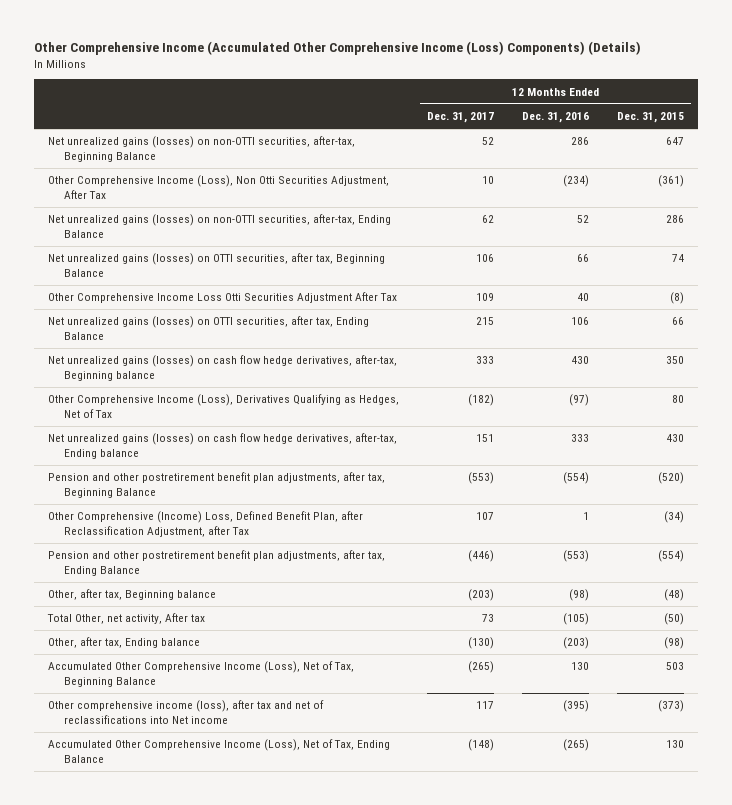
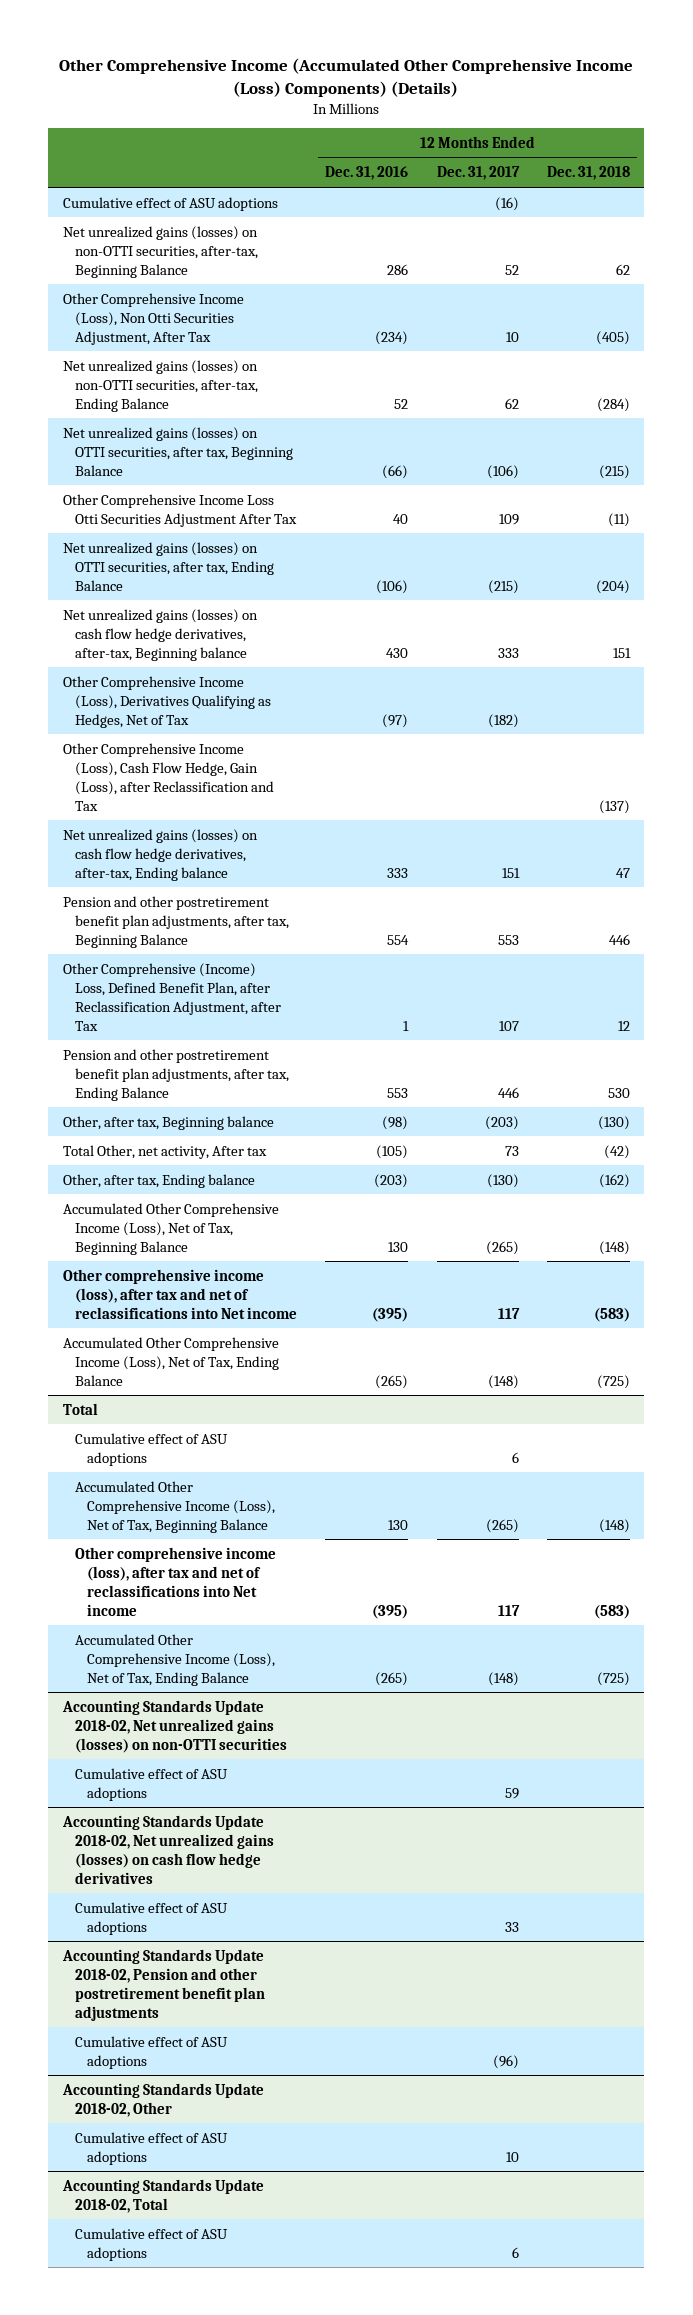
[617,112,685,124] Dec. 31, 2015 -> none
none -> [546,166,630,181] Dec. 31, 2018
none -> [62,196,278,211] Cumulative effect of ASU adoptions
[475,254,494,263] 106 -> [486,464,519,479] (106)
[577,254,590,263] 66 -> [382,464,409,479] (66)
[475,317,494,326] 215 -> [487,579,519,594] (215)
[571,317,590,326] 106 -> [376,579,409,594] (106)
none -> [62,742,274,811] Other Comprehensive Income (Loss), Cash Flow Hedge, Gain (Loss), after Reclassification and Tax
[467,472,494,485] (553) -> [497,934,519,945] 553
[563,472,590,485] (554) -> [387,934,410,945] 554
[467,550,494,563] (446) -> [497,1086,519,1098] 446
[563,550,590,563] (553) -> [387,1087,409,1098] 553
none -> [62,1402,98,1415] Total
none -> [74,1432,228,1466] Cumulative effect of ASU adoptions
none -> [74,1480,275,1533] Accumulated Other Comprehensive Income (Loss), Net of Tax, Beginning Balance
none -> [74,1546,276,1616] Other comprehensive income (loss), after tax and net of reclassifications into Net income
none -> [74,1633,275,1686] Accumulated Other Comprehensive Income (Loss), Net of Tax, Ending Balance
none -> [61,1699,287,1753] Accounting Standards Update 2018-02, Net unrealized gains (losses) on non-OTTI securities
none -> [74,1767,228,1801] Cumulative effect of ASU adoptions
none -> [61,1814,274,1884] Accounting Standards Update 2018-02, Net unrealized gains (losses) on cash flow hedge derivatives
none -> [74,1901,228,1935] Cumulative effect of ASU adoptions
none -> [61,1948,265,2021] Accounting Standards Update 2018-02, Pension and other postretirement benefit plan adjustments
none -> [74,2035,228,2069] Cumulative effect of ASU adoptions
none -> [61,2082,264,2117] Accounting Standards Update 2018-02, Other
none -> [74,2131,228,2165] Cumulative effect of ASU adoptions
none -> [61,2178,264,2213] Accounting Standards Update 2018-02, Total
none -> [74,2227,228,2261] Cumulative effect of ASU adoptions

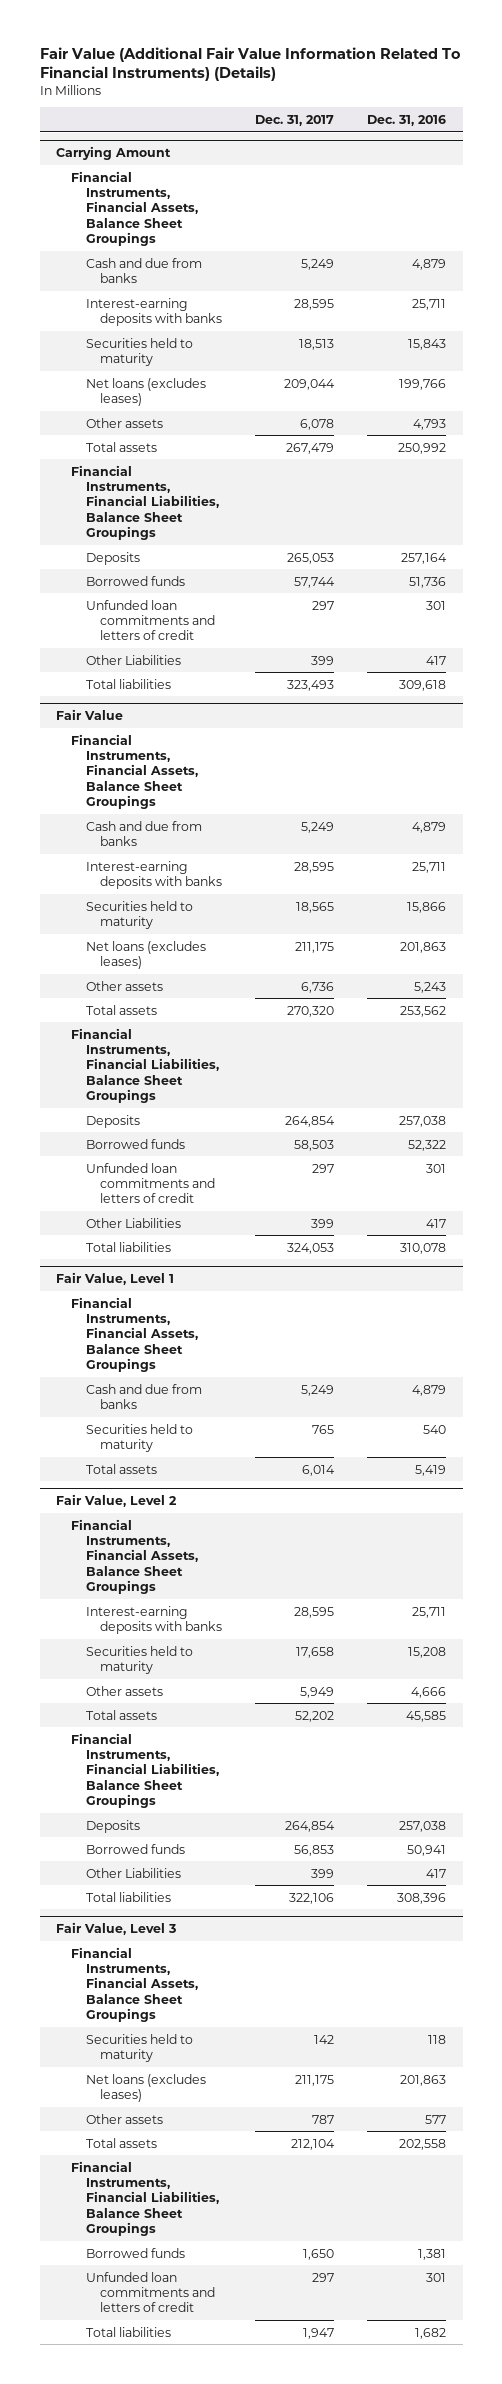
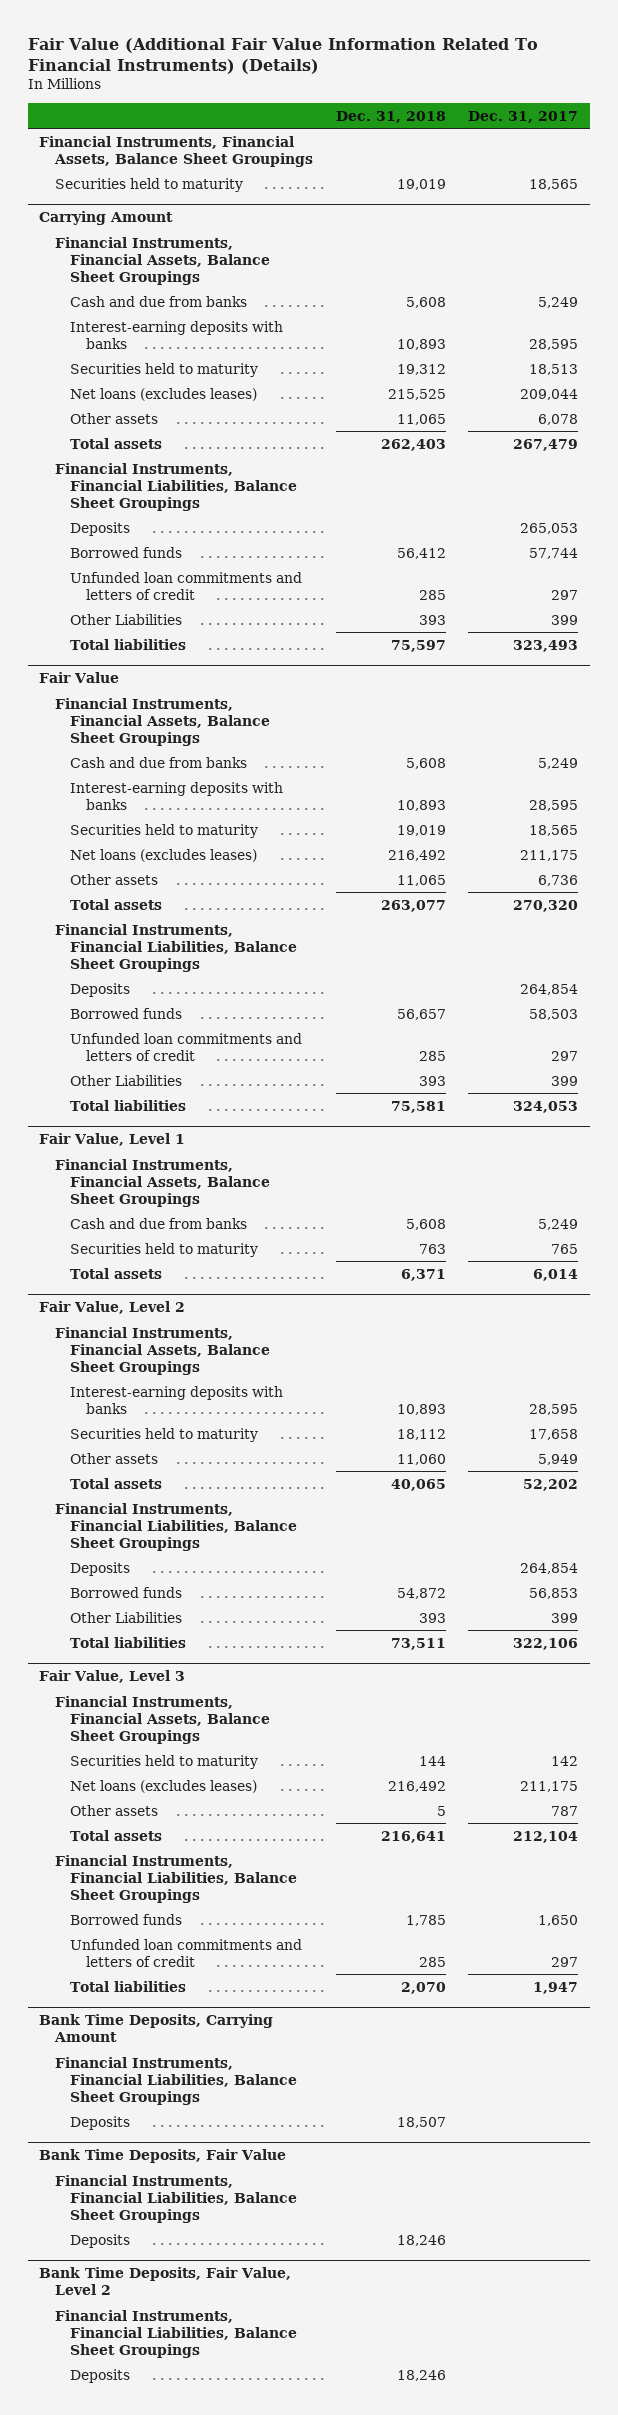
[367,114,447,126] Dec. 31, 2016 -> none
none -> [335,110,446,123] Dec. 31, 2018
none -> [39,135,313,167] Financial Instruments, Financial Assets, Balance Sheet Groupings
none -> [54,177,243,192] Securities held to maturity
none -> [39,2014,274,2043] Bank Time Deposits, Carrying Amount
none -> [54,2056,298,2105] Financial Instruments, Financial Liabilities, Balance Sheet Groupings
none -> [70,2115,131,2130] Deposits
none -> [39,2149,287,2164] Bank Time Deposits, Fair Value
none -> [54,2174,298,2223] Financial Instruments, Financial Liabilities, Balance Sheet Groupings
none -> [70,2233,131,2248] Deposits
none -> [39,2267,292,2296] Bank Time Deposits, Fair Value, Level 2
none -> [54,2309,298,2358] Financial Instruments, Financial Liabilities, Balance Sheet Groupings
none -> [70,2368,131,2383] Deposits

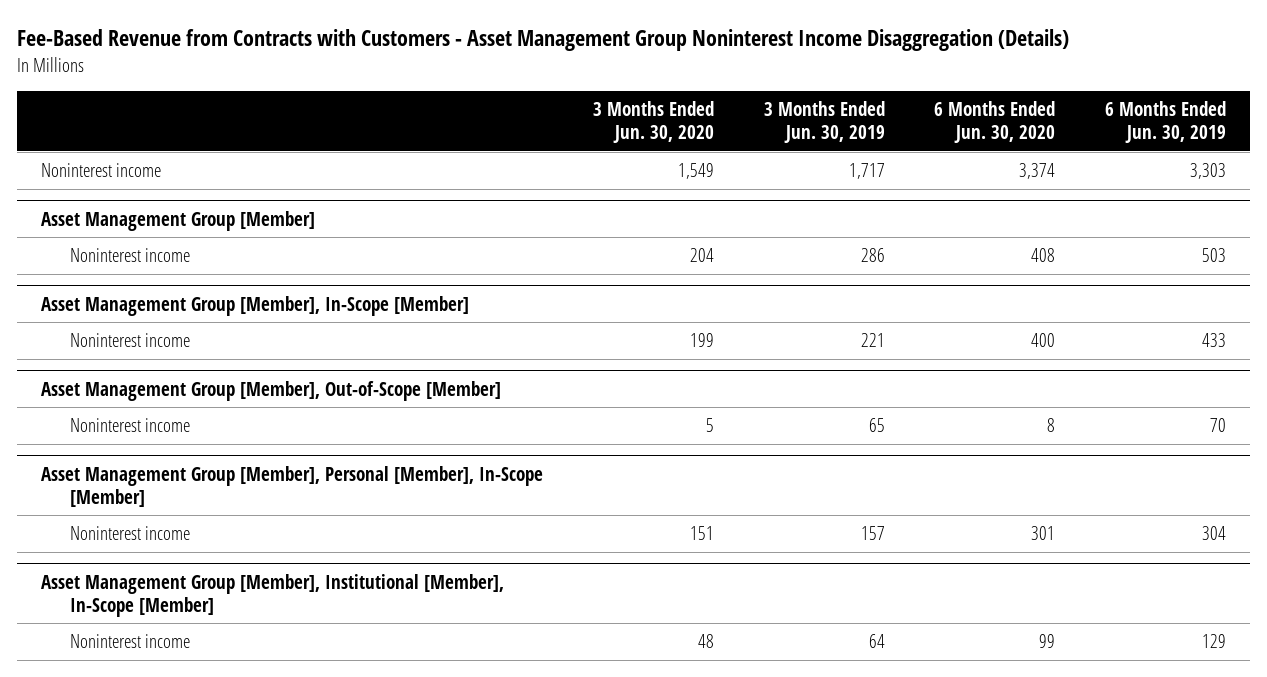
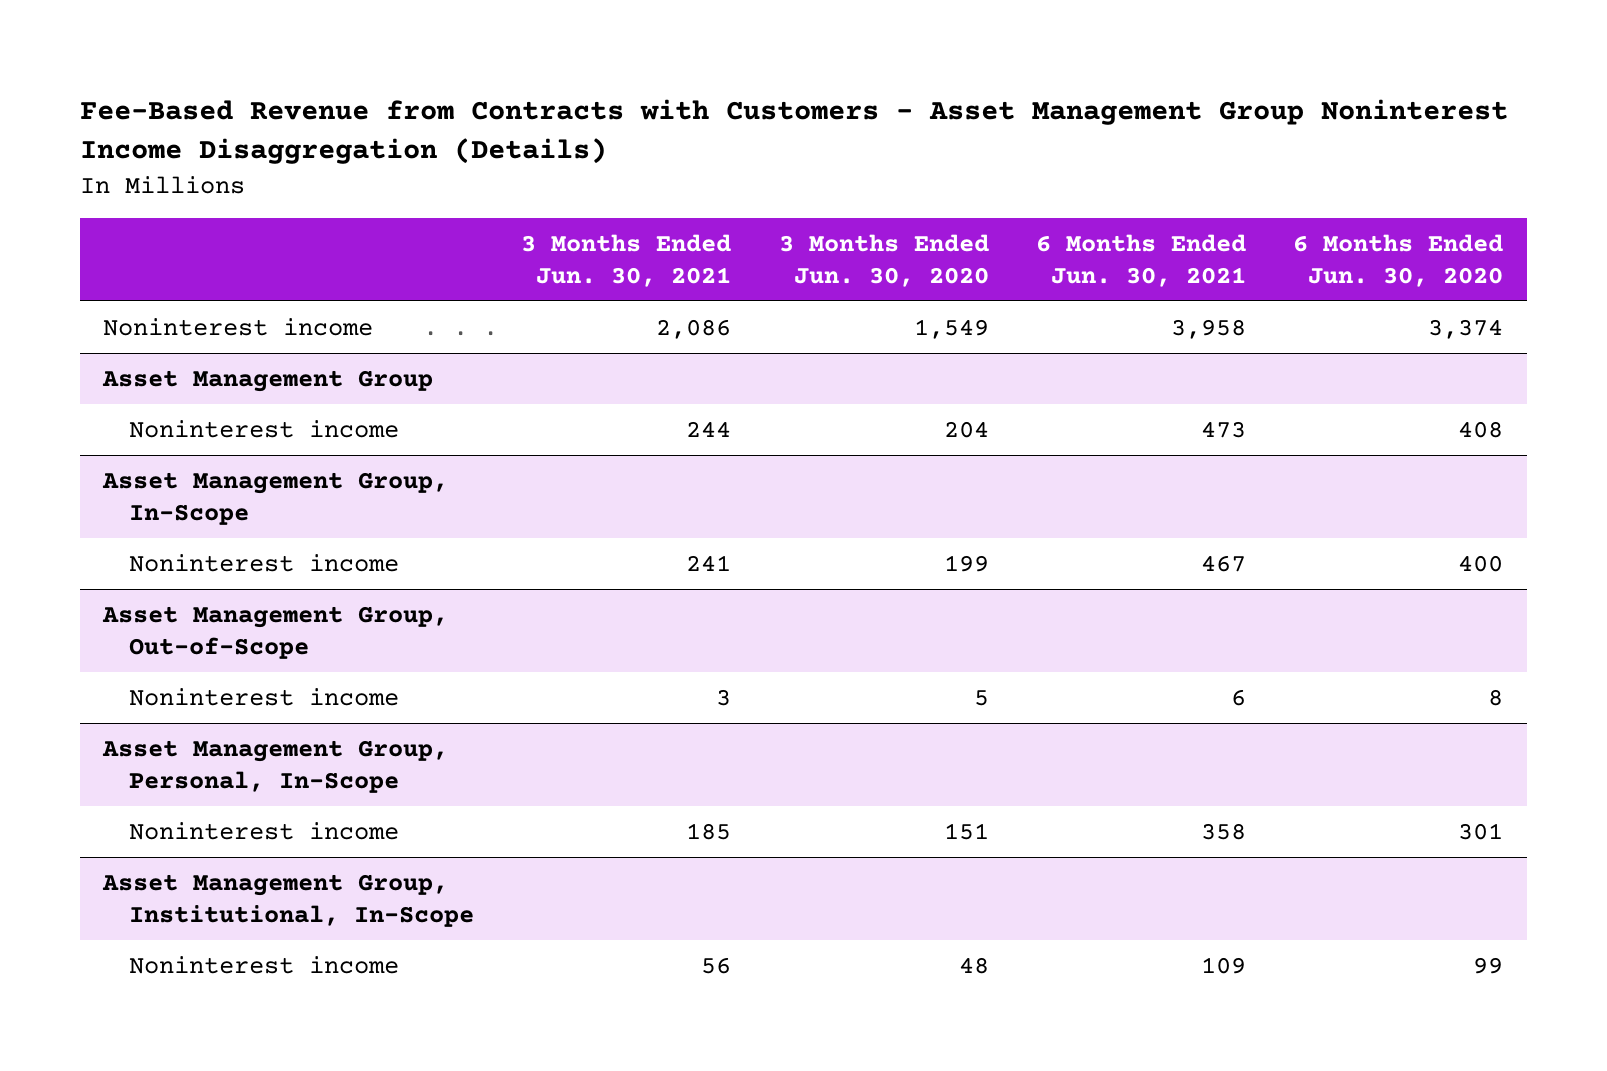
[763,101,885,144] 3 Months Ended Jun. 30, 2019 -> none
[1104,101,1226,144] 6 Months Ended Jun. 30, 2019 -> none
none -> [521,233,732,287] 3 Months Ended Jun. 30, 2021
none -> [1036,233,1247,287] 6 Months Ended Jun. 30, 2021
[41,210,316,231] Asset Management Group [Member] -> [102,369,434,392] Asset Management Group
[41,295,470,316] Asset Management Group [Member], In-Scope [Member] -> [102,471,449,525] Asset Management Group, In-Scope
[41,380,502,401] Asset Management Group [Member], Out-of-Scope [Member] -> [102,605,449,659] Asset Management Group, Out-of-Scope
[41,465,544,507] Asset Management Group [Member], Personal [Member], In-Scope [Member] -> [102,739,449,793] Asset Management Group, Personal, In-Scope
[41,573,505,617] Asset Management Group [Member], Institutional [Member], In-Scope [Member] -> [102,873,475,927] Asset Management Group, Institutional, In-Scope

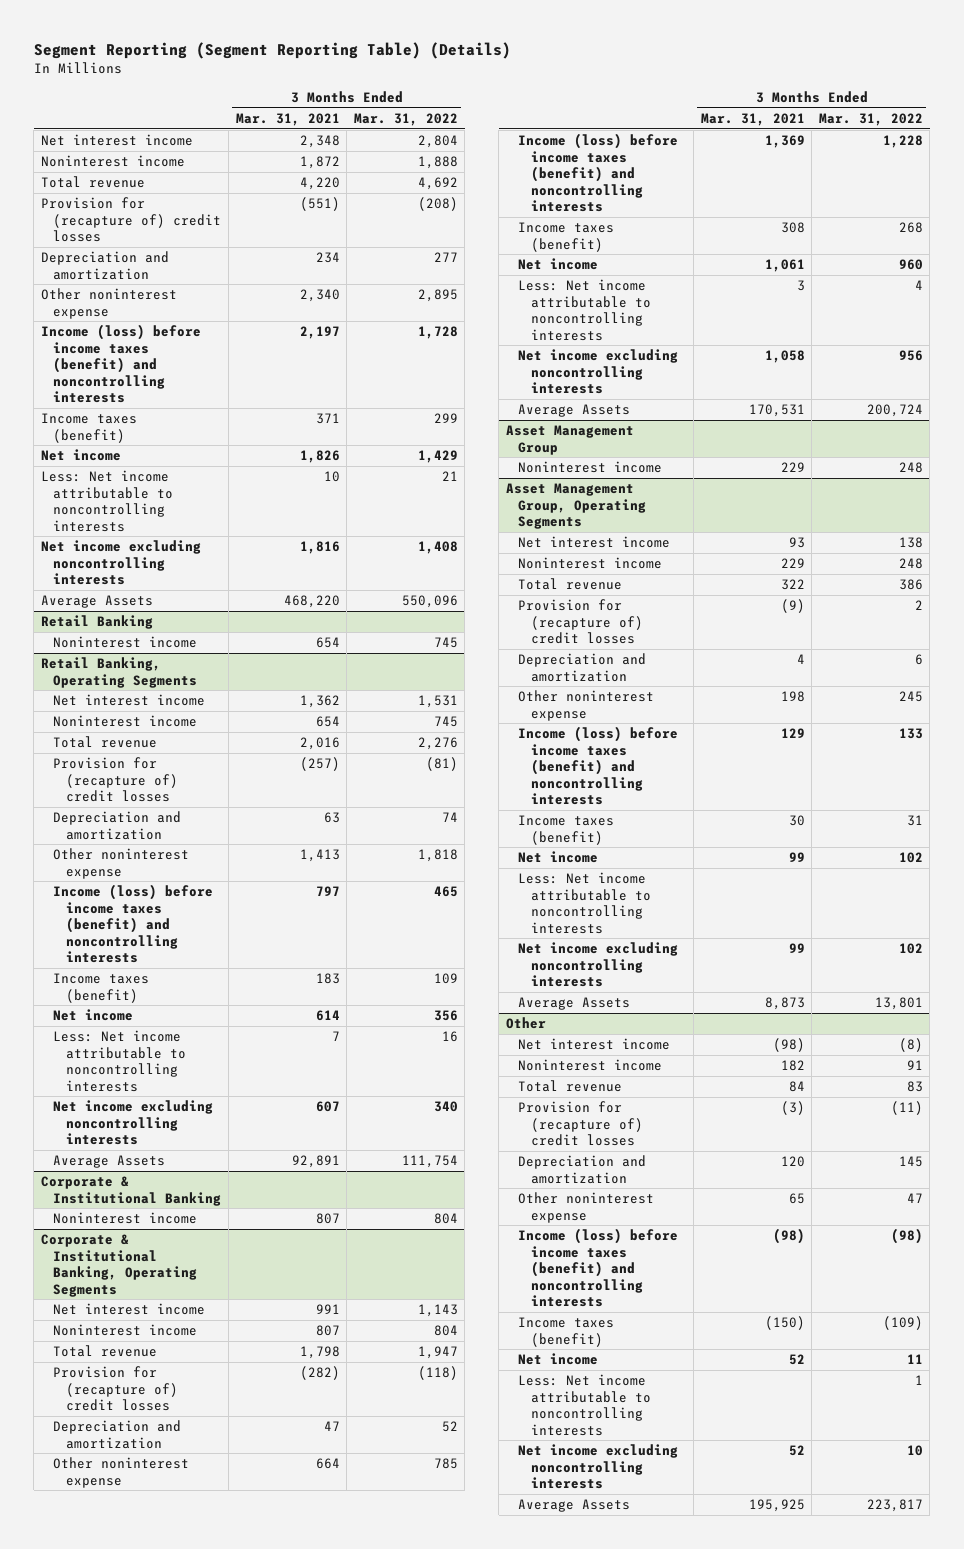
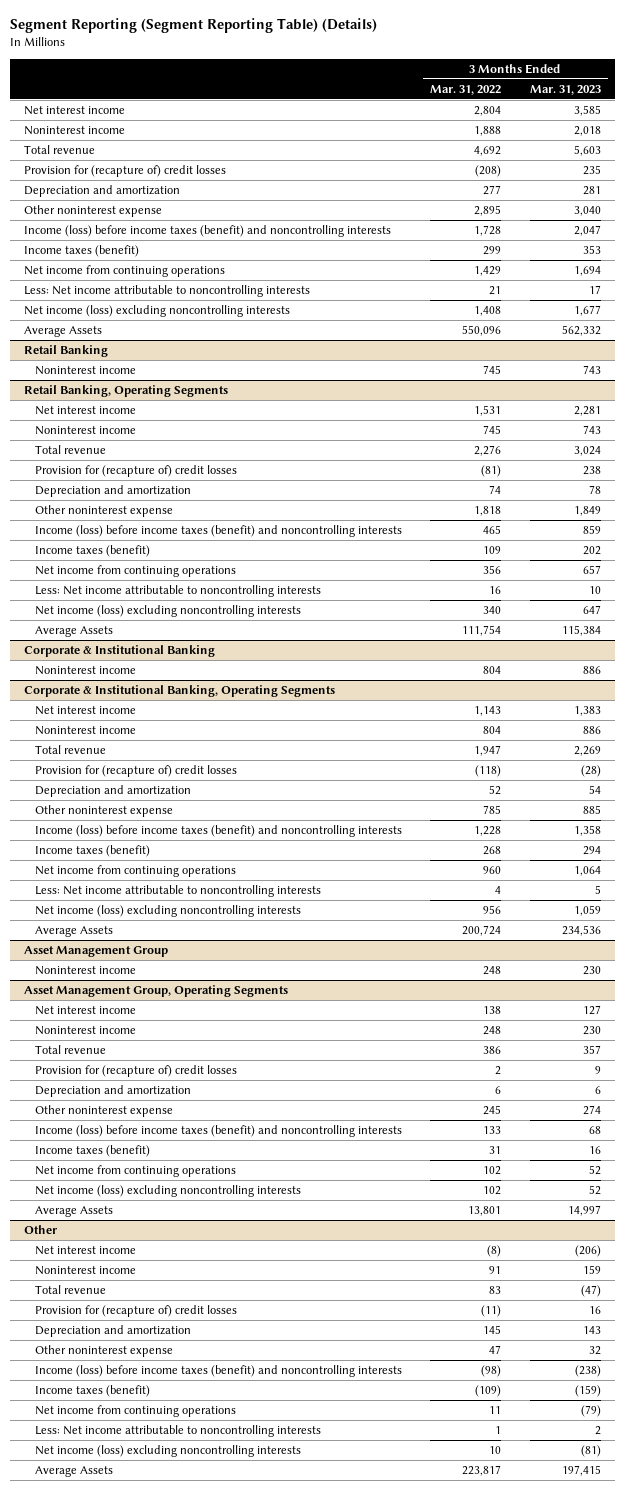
[235,112,340,126] Mar. 31, 2021 -> none
none -> [529,84,601,95] Mar. 31, 2023
[40,449,121,462] Net income -> [24,265,226,278] Net income from continuing operations
[40,540,201,586] Net income excluding noncontrolling interests -> [24,305,291,318] Net income (loss) excluding noncontrolling interests
[53,1009,134,1022] Net income -> [34,565,236,578] Net income from continuing operations
[53,1100,214,1146] Net income excluding noncontrolling interests -> [34,605,301,618] Net income (loss) excluding noncontrolling interests
[518,258,599,271] Net income -> [34,865,236,878] Net income from continuing operations
[518,349,679,395] Net income excluding noncontrolling interests -> [34,905,301,918] Net income (loss) excluding noncontrolling interests
[518,872,651,934] Less: Net income attributable to noncontrolling interests -> none
[518,851,599,864] Net income -> [34,1165,236,1178] Net income from continuing operations
[518,942,679,988] Net income excluding noncontrolling interests -> [34,1185,301,1198] Net income (loss) excluding noncontrolling interests
[518,1353,599,1366] Net income -> [34,1405,236,1418] Net income from continuing operations
[518,1444,679,1490] Net income excluding noncontrolling interests -> [34,1445,301,1458] Net income (loss) excluding noncontrolling interests

